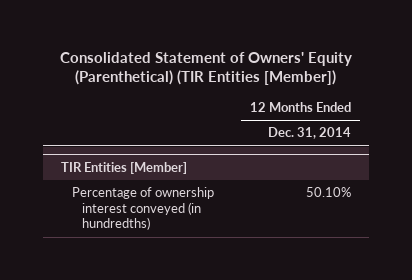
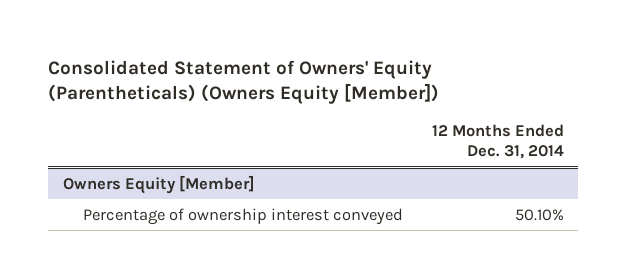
[60,51,353,86] Consolidated Statement of Owners' Equity (Parenthetical) (TIR Entities [Member]) -> [48,59,440,105] Consolidated Statement of Owners' Equity (Parentheticals) (Owners Equity [Member])
[61,162,188,175] TIR Entities [Member] -> none
none -> [62,174,255,194] Owners Equity [Member]
[71,187,214,231] Percentage of ownership interest conveyed (in hundredths) -> [83,207,404,225] Percentage of ownership interest conveyed

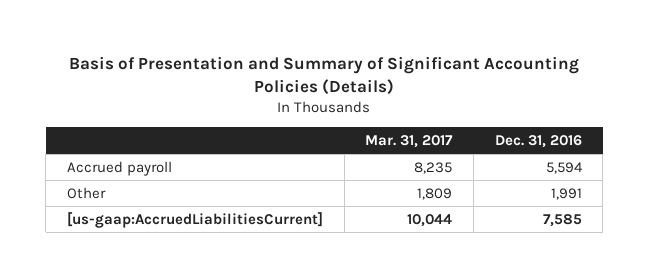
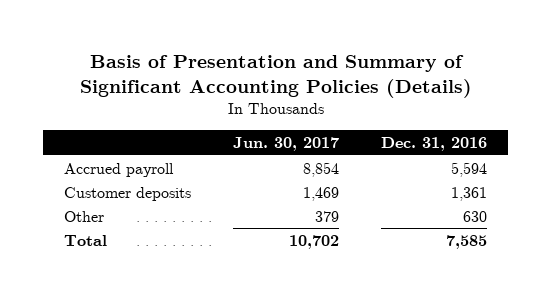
[365,134,454,148] Mar. 31, 2017 -> none
none -> [233,136,340,151] Jun. 30, 2017
none -> [64,186,192,201] Customer deposits
[550,187,582,200] 1,991 -> [463,210,488,222] 630
[66,211,323,228] [us-gaap:AccruedLiabilitiesCurrent] -> [64,234,108,246] Total

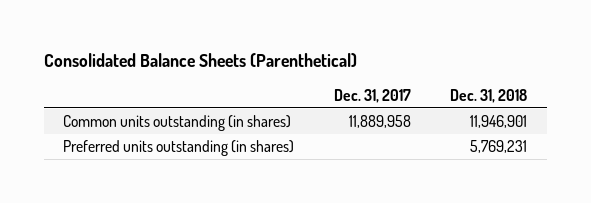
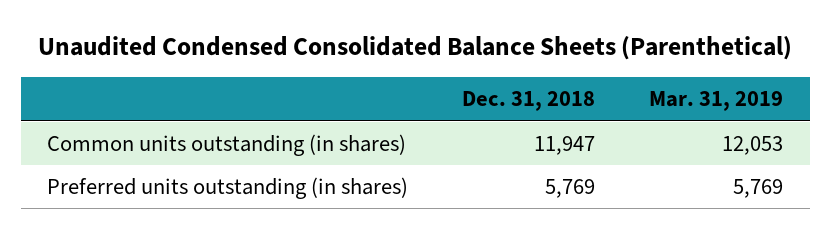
[43,53,357,68] Consolidated Balance Sheets (Parenthetical) -> [38,36,793,61] Unaudited Condensed Consolidated Balance Sheets (Parenthetical)
[333,88,411,103] Dec. 31, 2017 -> none
none -> [649,91,784,112] Mar. 31, 2019
[470,115,528,129] 11,946,901 -> [534,135,596,155] 11,947
[470,140,528,154] 5,769,231 -> [545,178,596,198] 5,769

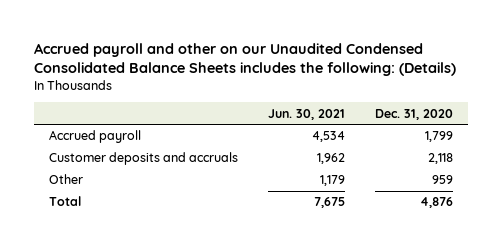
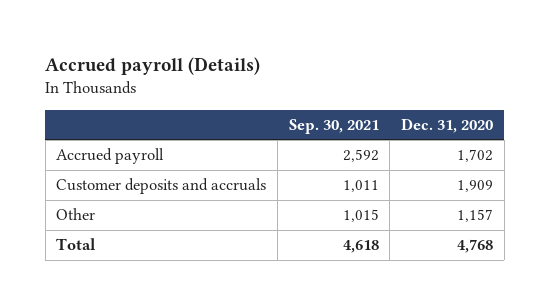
[34,42,457,76] Accrued payroll and other on our Unaudited Condensed Consolidated Balance Sheets includes the following: (Details) -> [45,56,261,75] Accrued payroll (Details)
[268,108,346,120] Jun. 30, 2021 -> none
none -> [288,118,379,134] Sep. 30, 2021
[424,131,453,143] 1,799 -> [457,149,494,163] 1,702
[427,153,453,165] 2,118 -> [457,180,494,193] 1,909
[431,175,453,185] 959 -> [457,209,494,223] 1,157
[419,197,453,209] 4,876 -> [457,239,494,254] 4,768

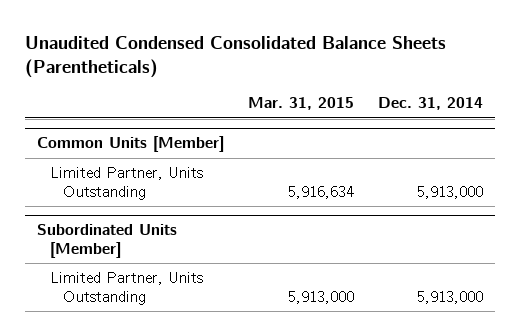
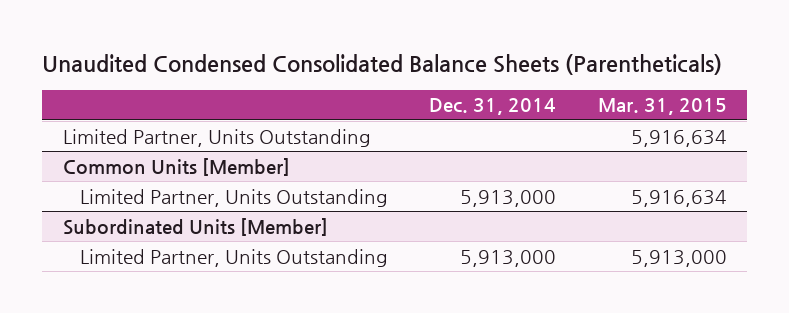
none -> [62,128,371,147] Limited Partner, Units Outstanding

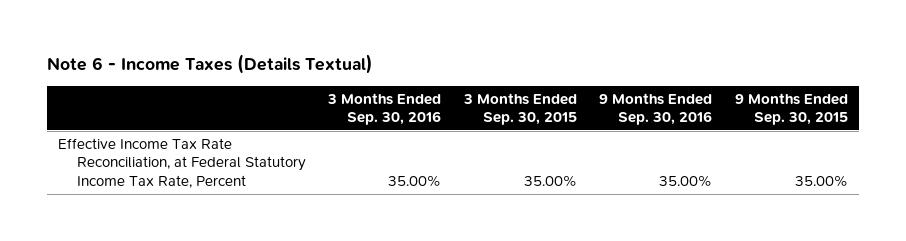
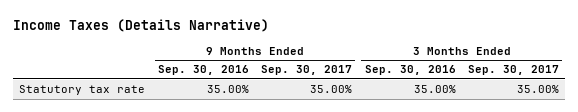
[46,54,373,75] Note 6 - Income Taxes (Details Textual) -> [13,19,270,33] Income Taxes (Details Narrative)
[462,92,577,126] 3 Months Ended Sep. 30, 2015 -> none
[734,92,848,126] 9 Months Ended Sep. 30, 2015 -> none
none -> [261,65,353,76] Sep. 30, 2017
none -> [467,65,559,76] Sep. 30, 2017
[58,138,306,188] Effective Income Tax Rate Reconciliation, at Federal Statutory Income Tax Rate, Percent -> [19,85,146,96] Statutory tax rate

